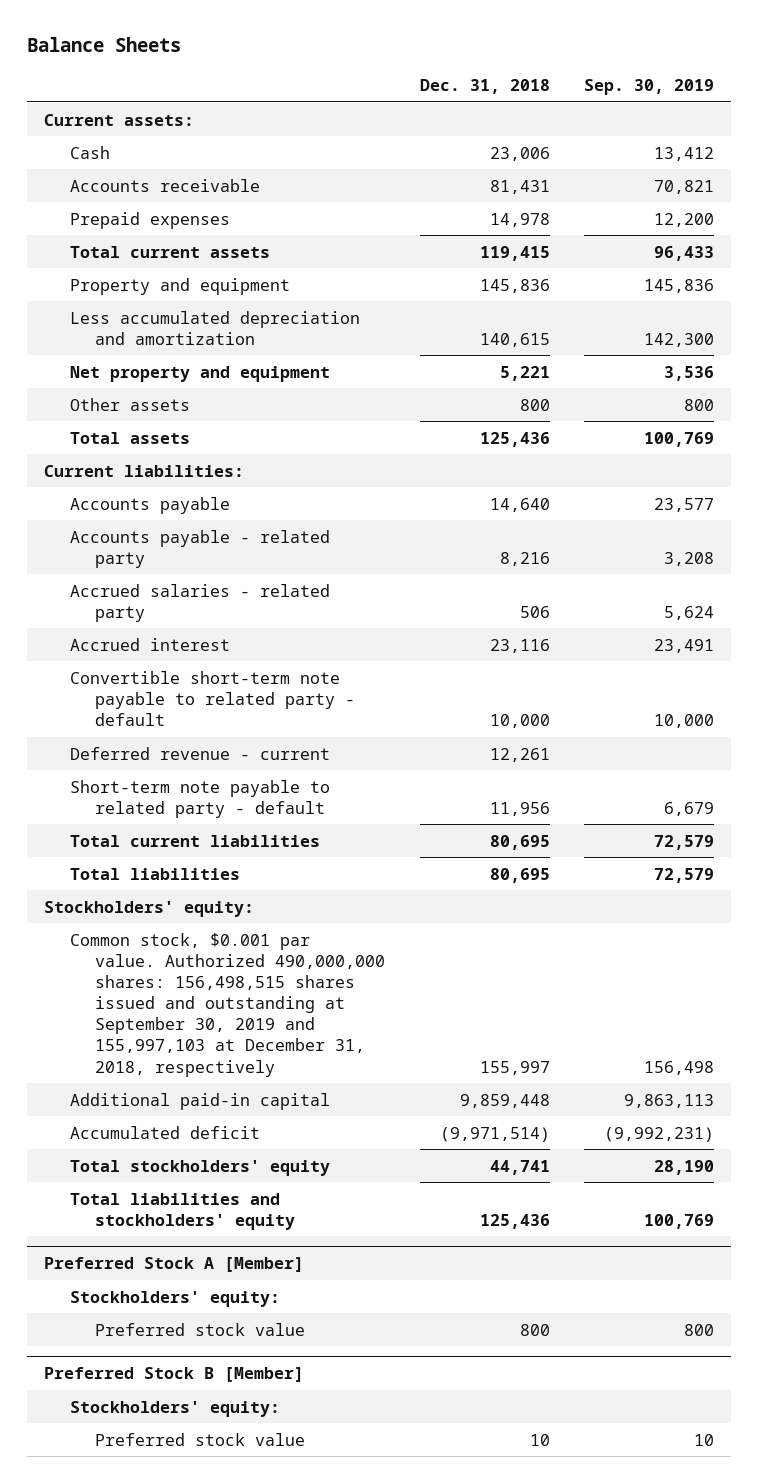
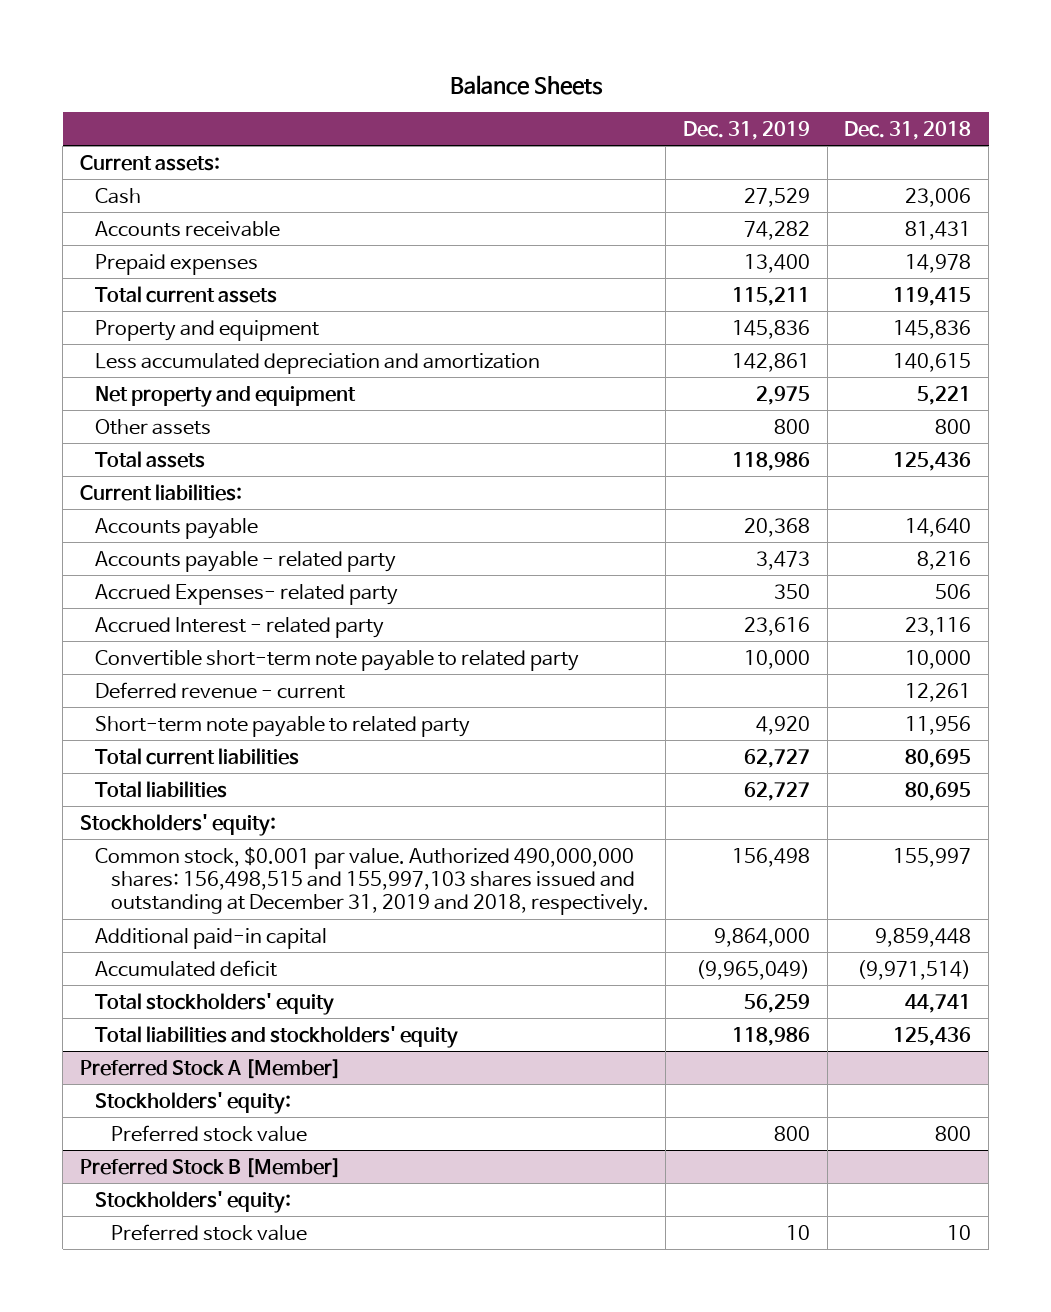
[584,78,715,95] Sep. 30, 2019 -> none
none -> [683,120,811,140] Dec. 31, 2019
[69,583,330,622] Accrued salaries - related party -> [95,583,399,605] Accrued Expenses- related party
[69,637,230,651] Accrued interest -> [95,616,385,638] Accrued Interest - related party
[69,670,356,726] Convertible short-term note payable to related party - default -> [95,649,580,671] Convertible short-term note payable to related party
[69,779,330,818] Short-term note payable to related party - default -> [95,715,471,737] Short-term note payable to related party
[69,932,386,1077] Common stock, $0.001 par value. Authorized 490,000,000 shares: 156,498,515 shares issued and outstanding at September 30, 2019 and 155,997,103 at December 31, 2018, respectively -> [95,846,649,916] Common stock, $0.001 par value. Authorized 490,000,000 shares: 156,498,515 and 155,997,103 shares issued and outstanding at December 31, 2019 and 2018, respectively.

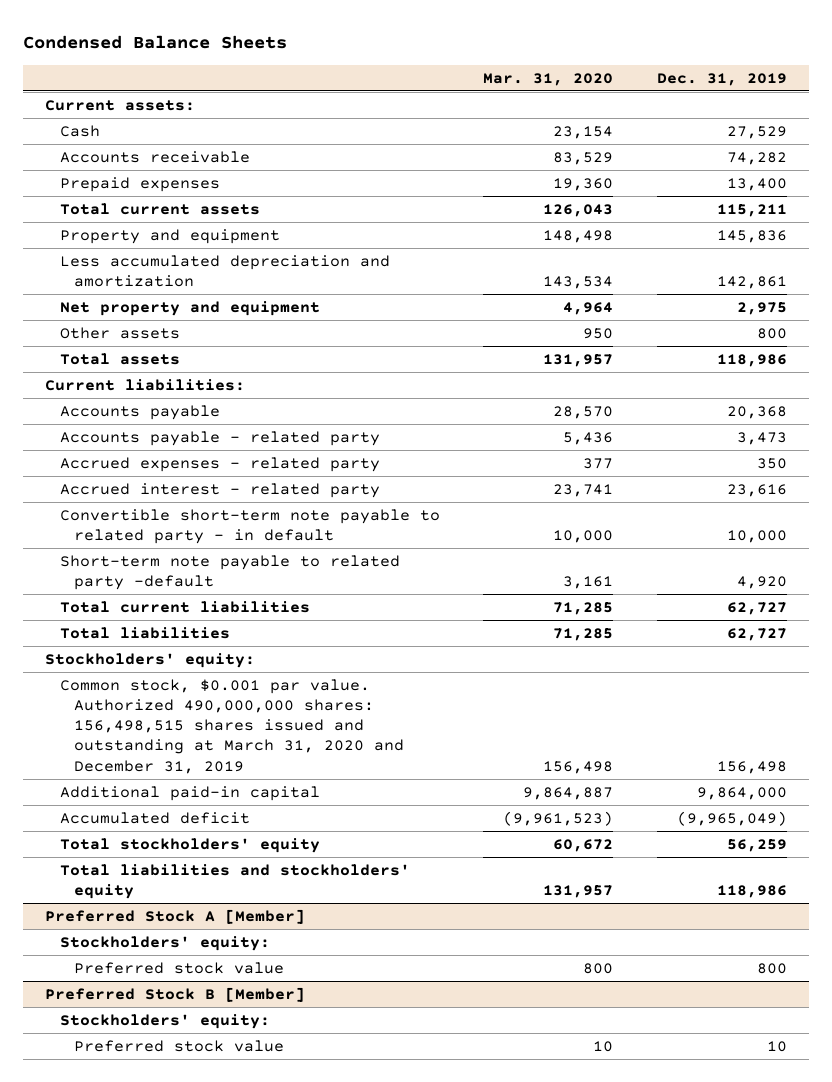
[449,74,603,95] Balance Sheets -> [23,35,288,50] Condensed Balance Sheets
[844,120,972,140] Dec. 31, 2018 -> none
none -> [483,72,614,86] Mar. 31, 2020
[95,681,346,699] Deferred revenue - current -> none
[95,583,399,605] Accrued Expenses- related party -> [59,456,380,472] Accrued expenses - related party
[95,616,385,638] Accrued Interest - related party -> [59,482,380,498] Accrued interest - related party
[95,649,580,671] Convertible short-term note payable to related party -> [59,508,440,544] Convertible short-term note payable to related party - in default
[95,715,471,737] Short-term note payable to related party -> [59,554,400,590] Short-term note payable to related party -default
[95,846,649,916] Common stock, $0.001 par value. Authorized 490,000,000 shares: 156,498,515 and 155,997,103 shares issued and outstanding at December 31, 2019 and 2018, respectively. -> [59,678,405,774] Common stock, $0.001 par value. Authorized 490,000,000 shares: 156,498,515 shares issued and outstanding at March 31, 2020 and December 31, 2019

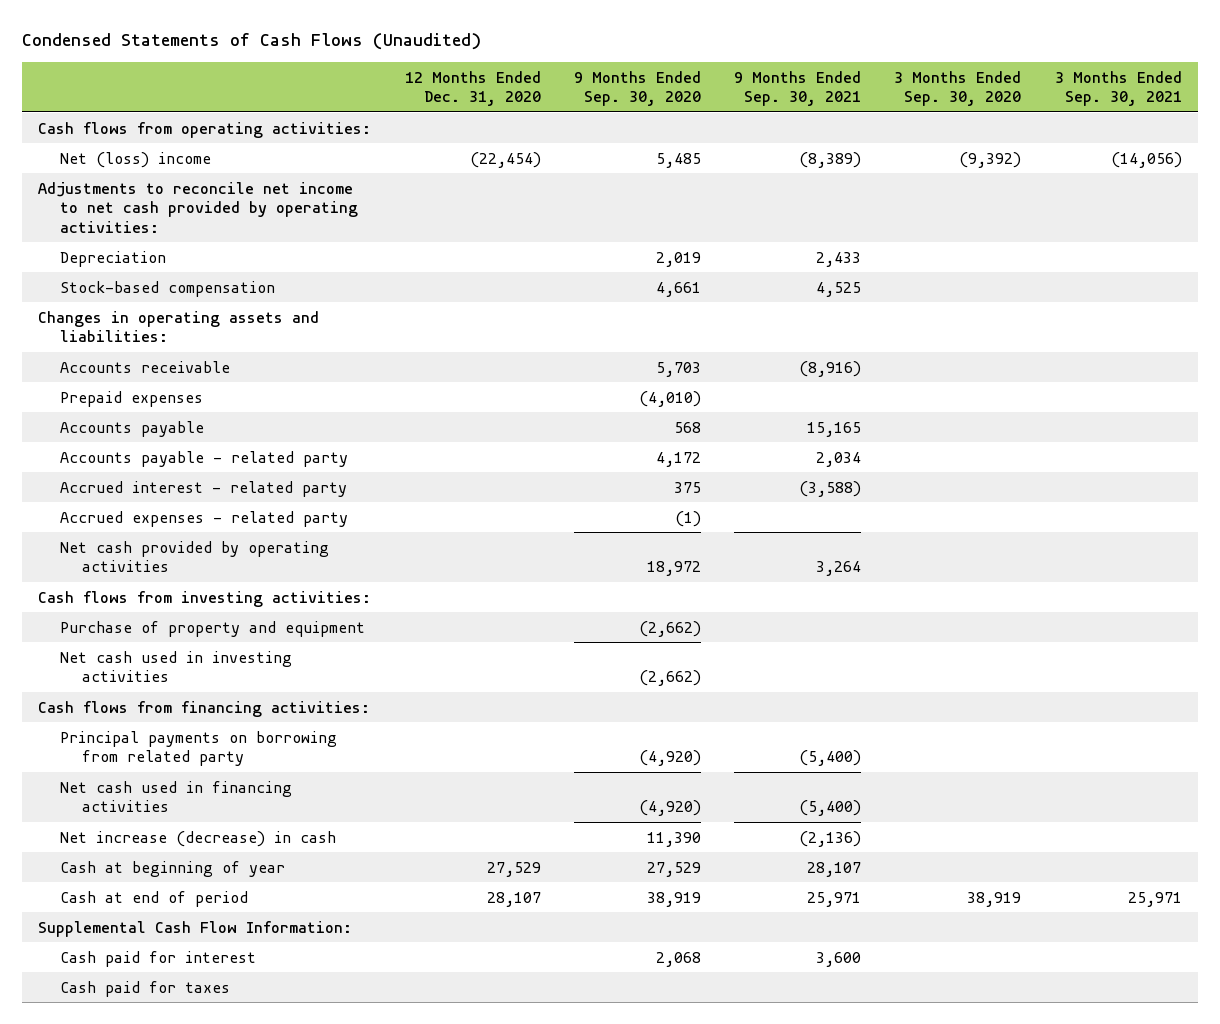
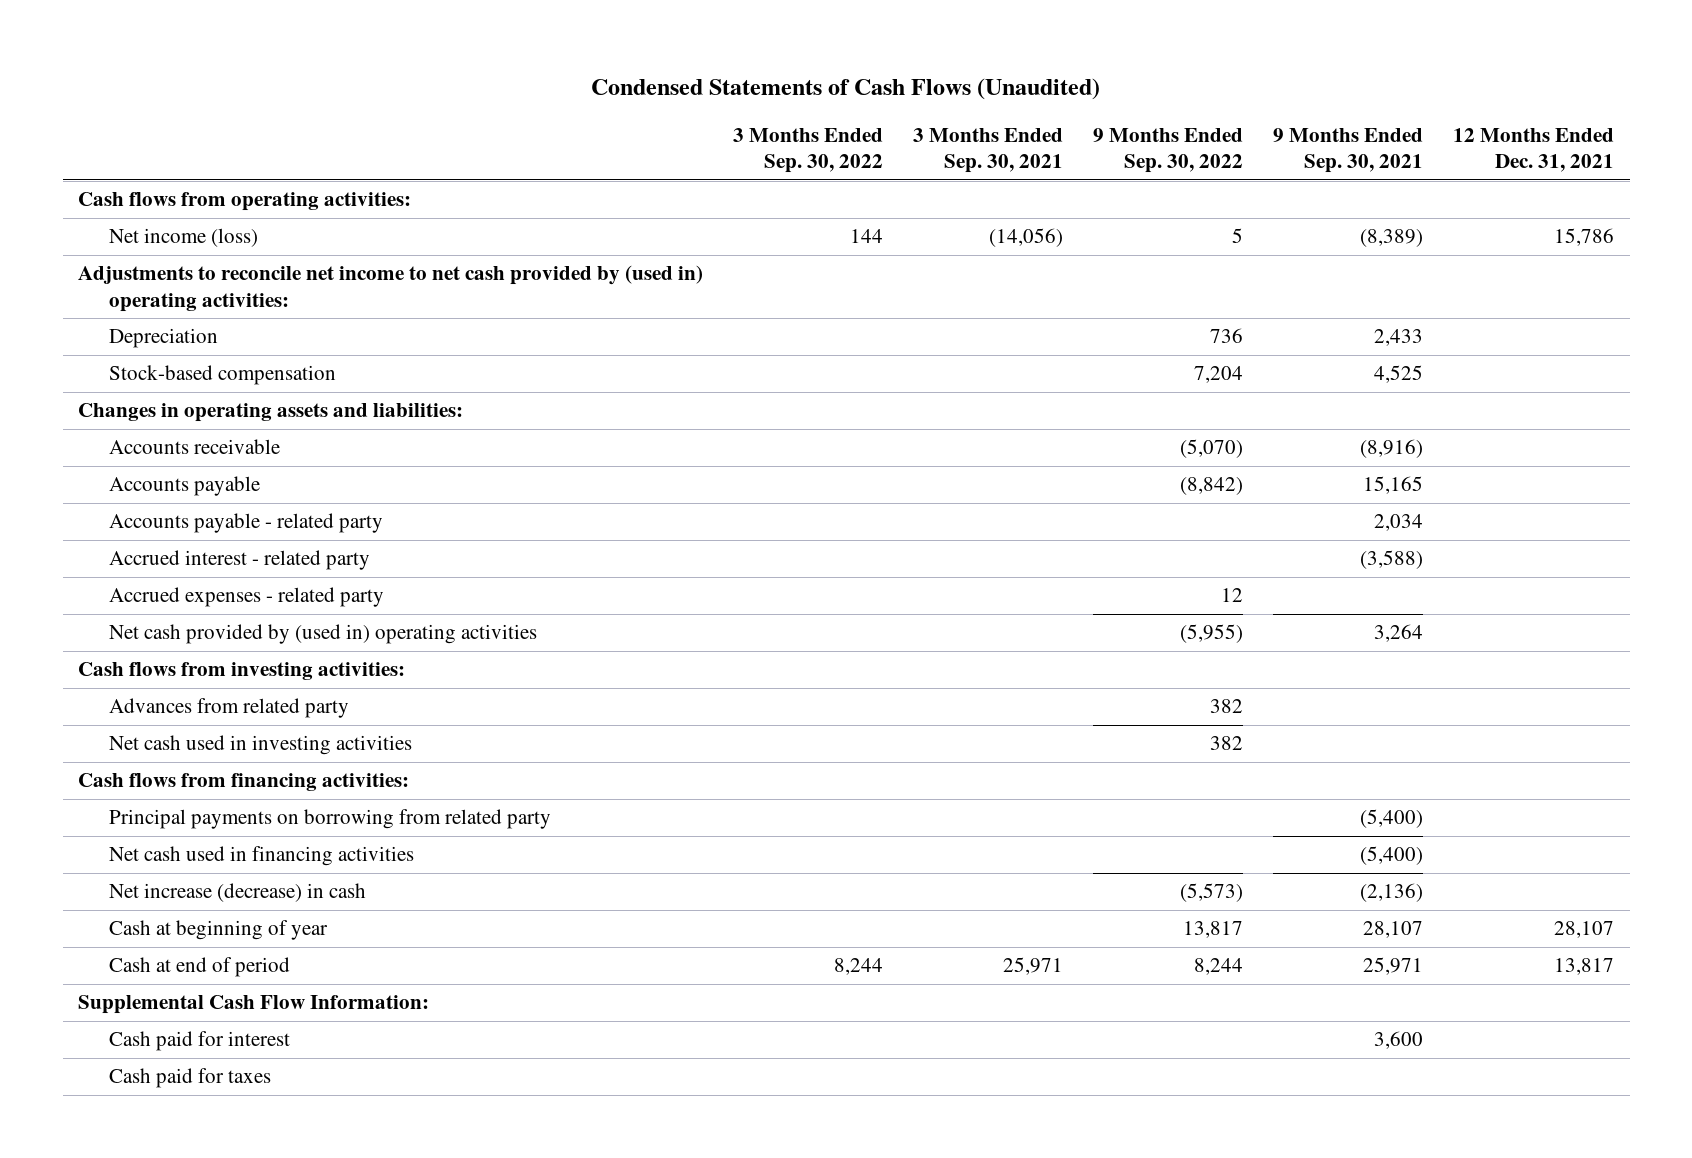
[404,70,541,107] 12 Months Ended Dec. 31, 2020 -> none
[573,70,701,107] 9 Months Ended Sep. 30, 2020 -> none
[894,70,1022,107] 3 Months Ended Sep. 30, 2020 -> none
none -> [733,127,884,174] 3 Months Ended Sep. 30, 2022
none -> [1093,127,1244,174] 9 Months Ended Sep. 30, 2022
none -> [1453,127,1615,173] 12 Months Ended Dec. 31, 2021
[60,151,212,168] Net (loss) income -> [109,228,259,248] Net income (loss)
[38,181,359,233] Adjustments to reconcile net income to net cash provided by operating activities: -> [77,265,703,312] Adjustments to reconcile net income to net cash provided by (used in) operating activities:
[60,390,204,407] Prepaid expenses -> none
[60,540,330,573] Net cash provided by operating activities -> [109,624,538,645] Net cash provided by (used in) operating activities
[60,620,366,637] Purchase of property and equipment -> none
none -> [109,698,350,719] Advances from related party

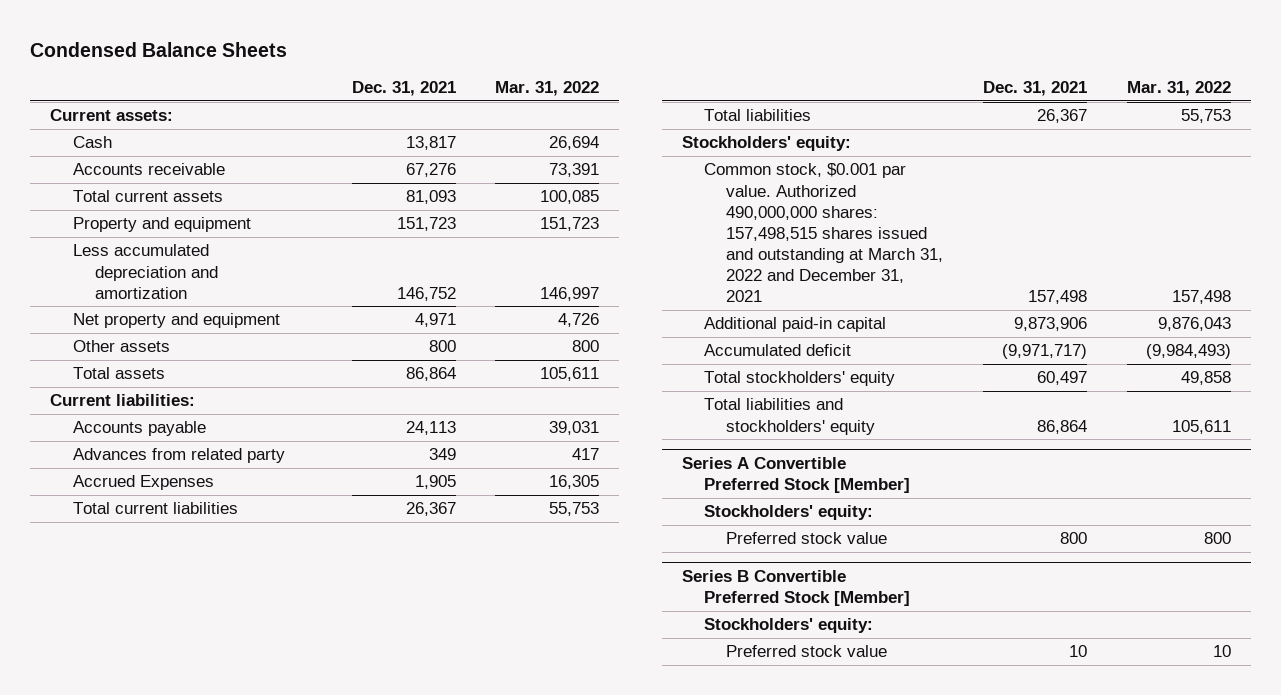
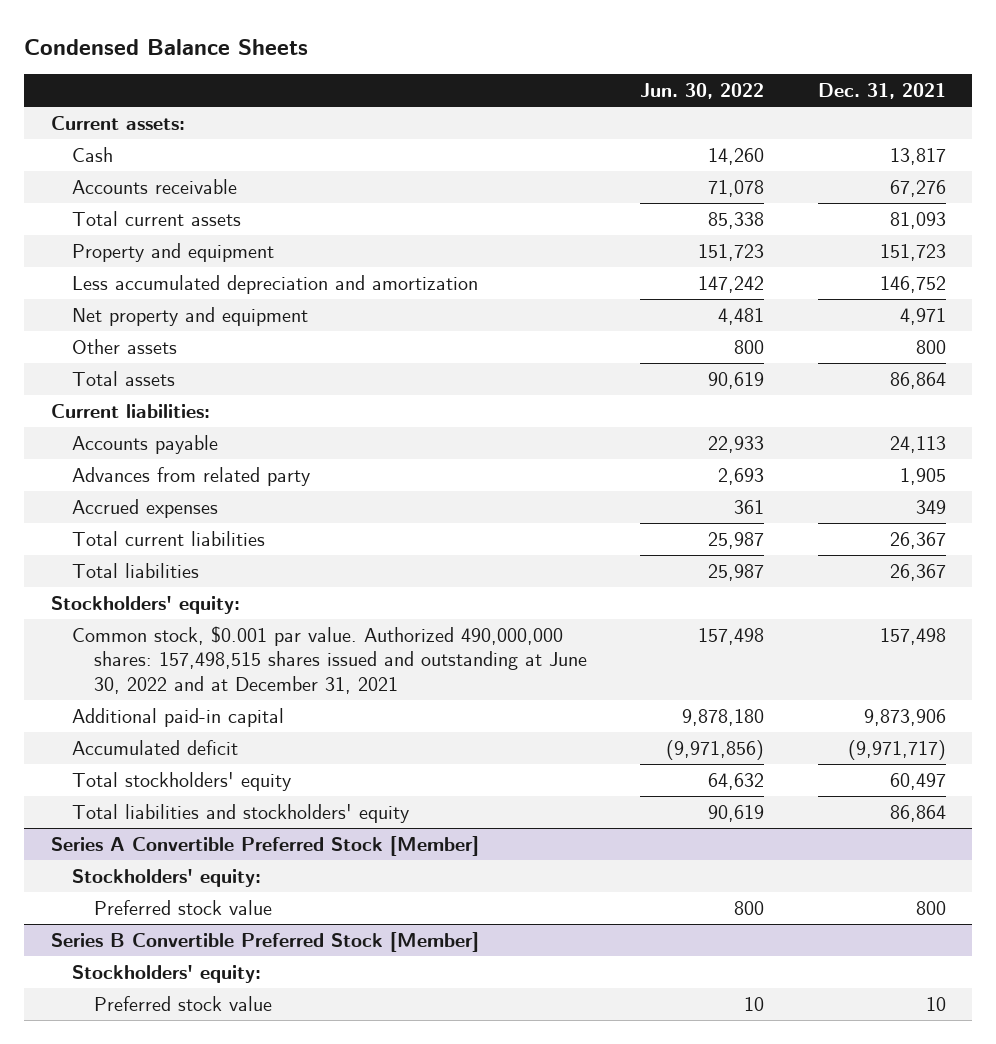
[495,81,600,97] Mar. 31, 2022 -> none
none -> [640,82,765,99] Jun. 30, 2022
[428,448,456,461] 349 -> [899,467,946,485] 1,905
[72,475,214,491] Accrued Expenses -> [72,498,219,518] Accrued expenses
[414,475,456,490] 1,905 -> [915,499,946,514] 349
[704,163,944,303] Common stock, $0.001 par value. Authorized 490,000,000 shares: 157,498,515 shares issued and outstanding at March 31, 2022 and December 31, 2021 -> [72,625,587,694] Common stock, $0.001 par value. Authorized 490,000,000 shares: 157,498,515 shares issued and outstanding at June 30, 2022 and at December 31, 2021

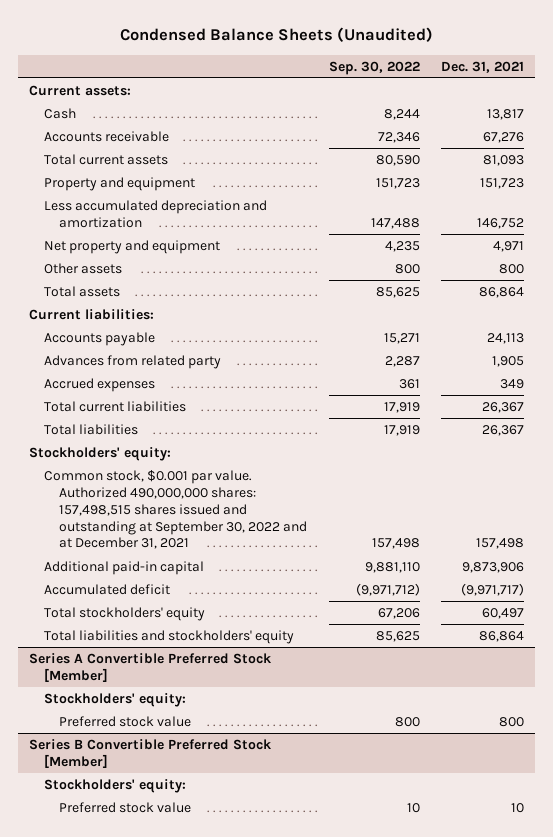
[24,38,309,55] Condensed Balance Sheets -> [119,27,433,43] Condensed Balance Sheets (Unaudited)
[640,82,765,99] Jun. 30, 2022 -> none
none -> [328,60,420,75] Sep. 30, 2022
[72,625,587,694] Common stock, $0.001 par value. Authorized 490,000,000 shares: 157,498,515 shares issued and outstanding at June 30, 2022 and at December 31, 2021 -> [44,469,308,550] Common stock, $0.001 par value. Authorized 490,000,000 shares: 157,498,515 shares issued and outstanding at September 30, 2022 and at December 31, 2021

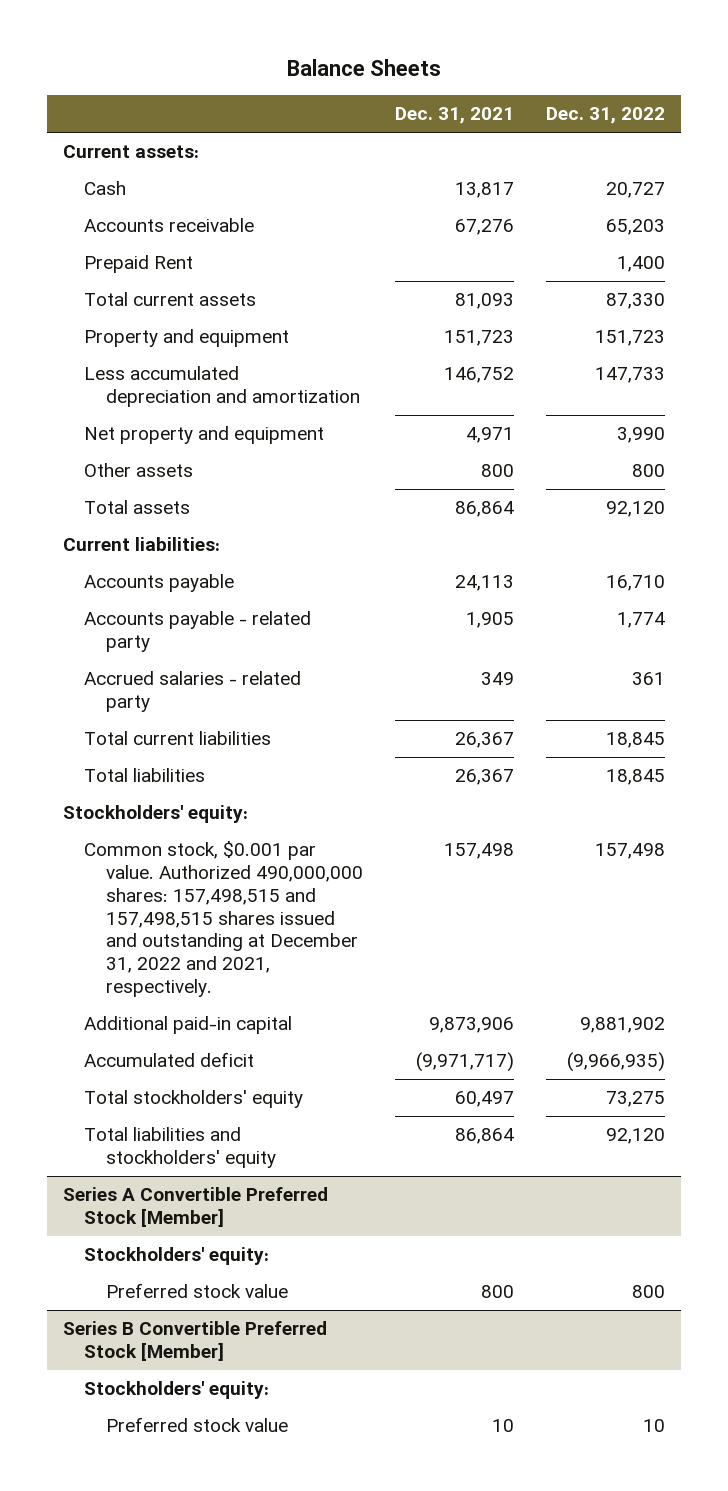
[119,27,433,43] Condensed Balance Sheets (Unaudited) -> [287,58,442,76] Balance Sheets
[328,60,420,75] Sep. 30, 2022 -> none
none -> [546,107,666,125] Dec. 31, 2022
none -> [84,255,194,274] Prepaid Rent
[44,354,222,369] Advances from related party -> [84,611,312,653] Accounts payable - related party
[44,377,156,392] Accrued expenses -> [84,671,302,713] Accrued salaries - related party
[44,469,308,550] Common stock, $0.001 par value. Authorized 490,000,000 shares: 157,498,515 shares issued and outstanding at September 30, 2022 and at December 31, 2021 -> [84,841,363,998] Common stock, $0.001 par value. Authorized 490,000,000 shares: 157,498,515 and 157,498,515 shares issued and outstanding at December 31, 2022 and 2021, respectively.

